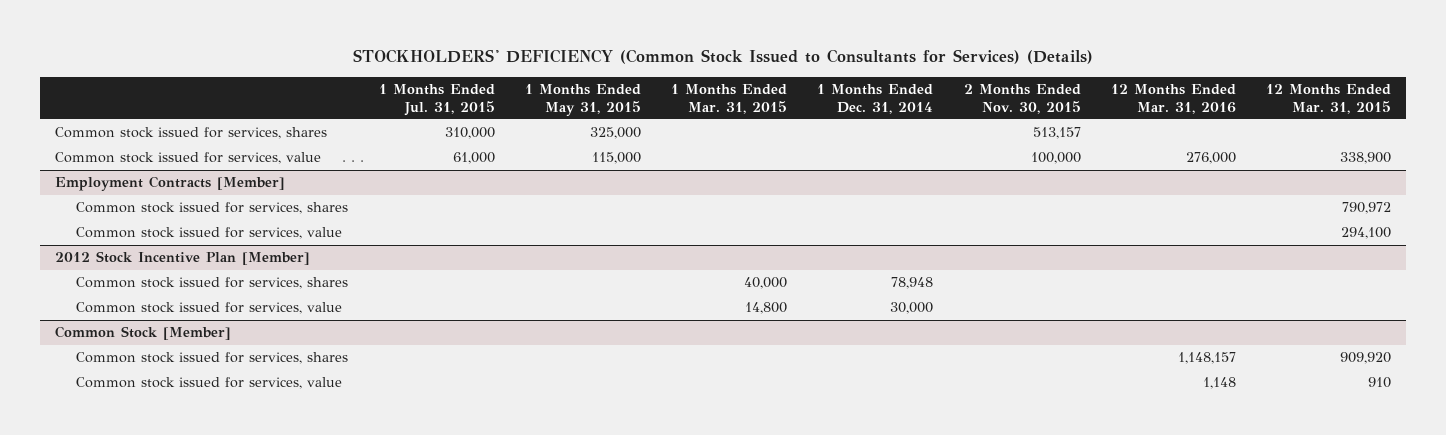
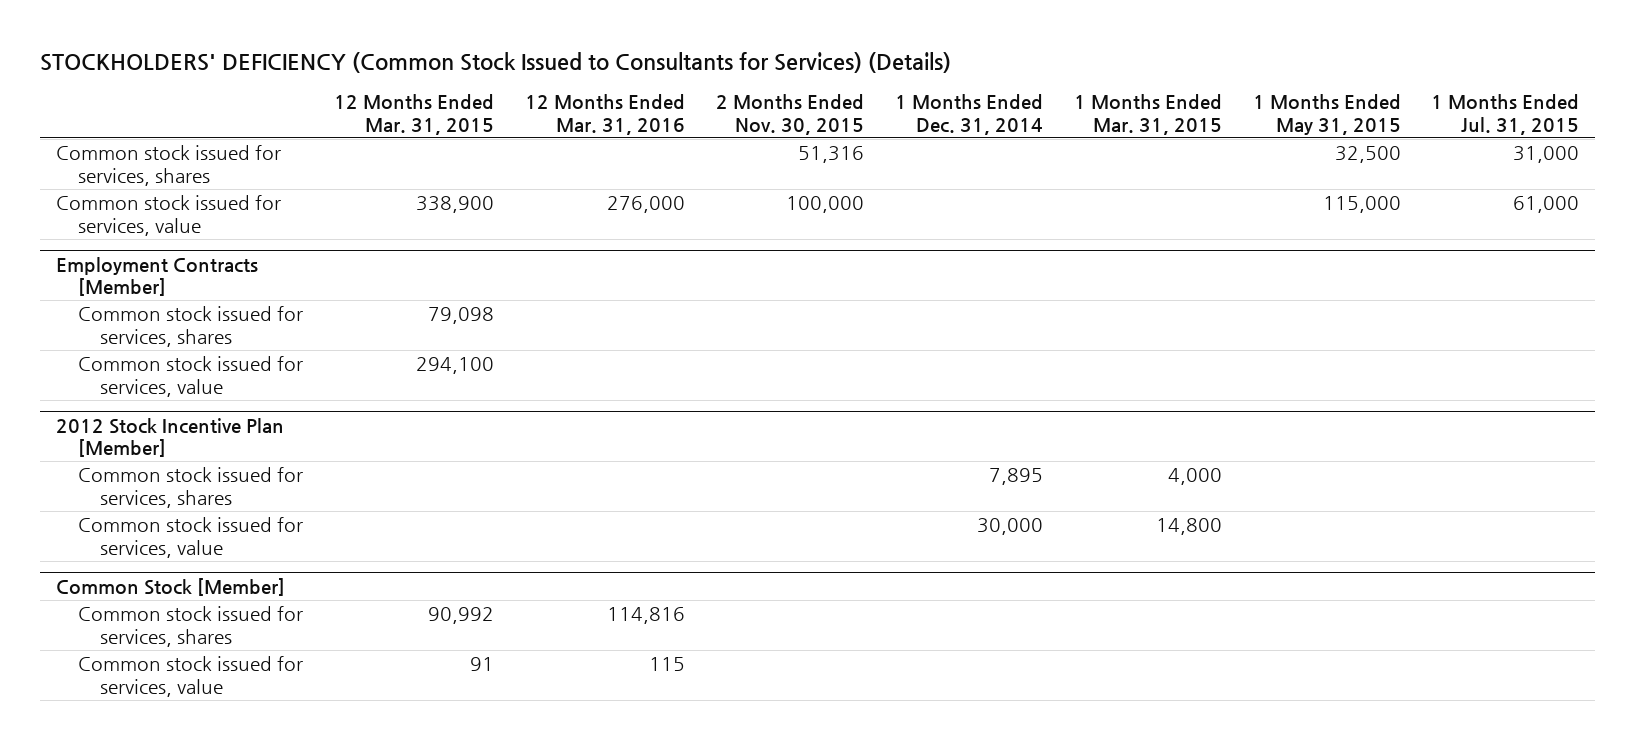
[444,127,495,140] 310,000 -> [1513,146,1580,164] 31,000
[589,127,641,140] 325,000 -> [1334,146,1401,164] 32,500
[1032,127,1081,140] 513,157 -> [797,146,864,164] 51,316
[1342,202,1392,215] 790,972 -> [427,307,494,325] 79,098
[744,277,788,290] 40,000 -> [1167,468,1222,486] 4,000
[891,277,934,290] 78,948 -> [988,468,1043,486] 7,895
[1177,352,1236,365] 1,148,157 -> [606,607,685,625] 114,816
[1340,352,1392,365] 909,920 -> [427,607,494,625] 90,992
[1202,377,1236,390] 1,148 -> [648,657,685,672] 115
[1368,377,1392,389] 910 -> [469,657,494,672] 91

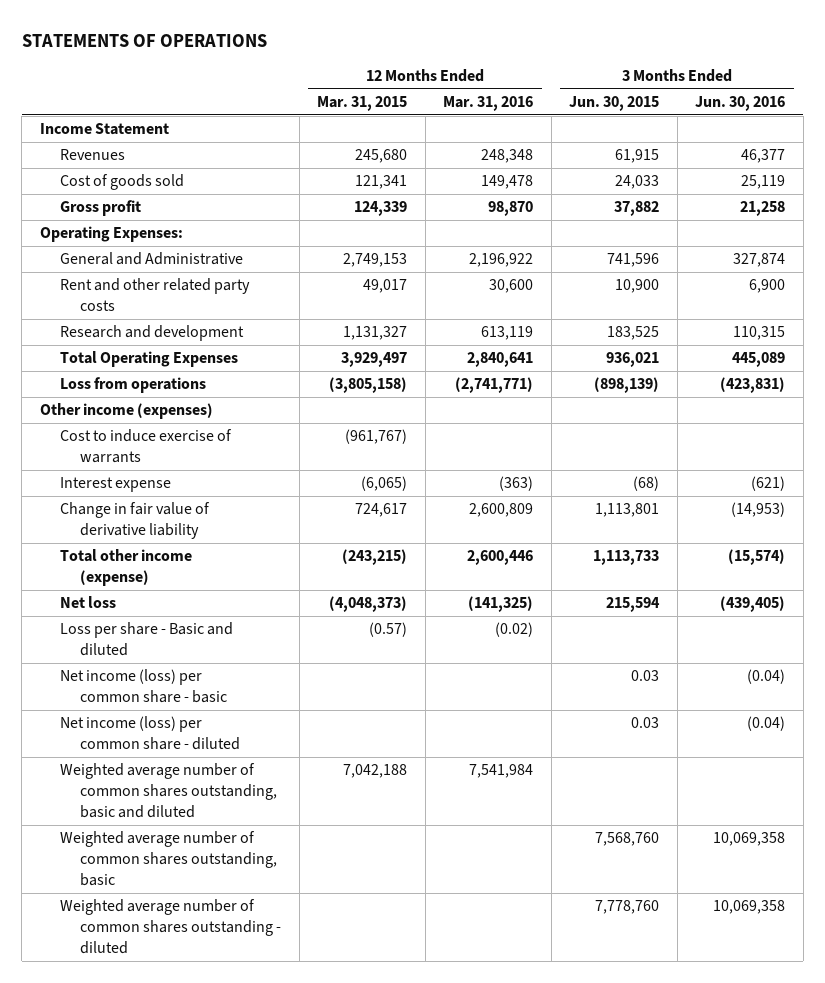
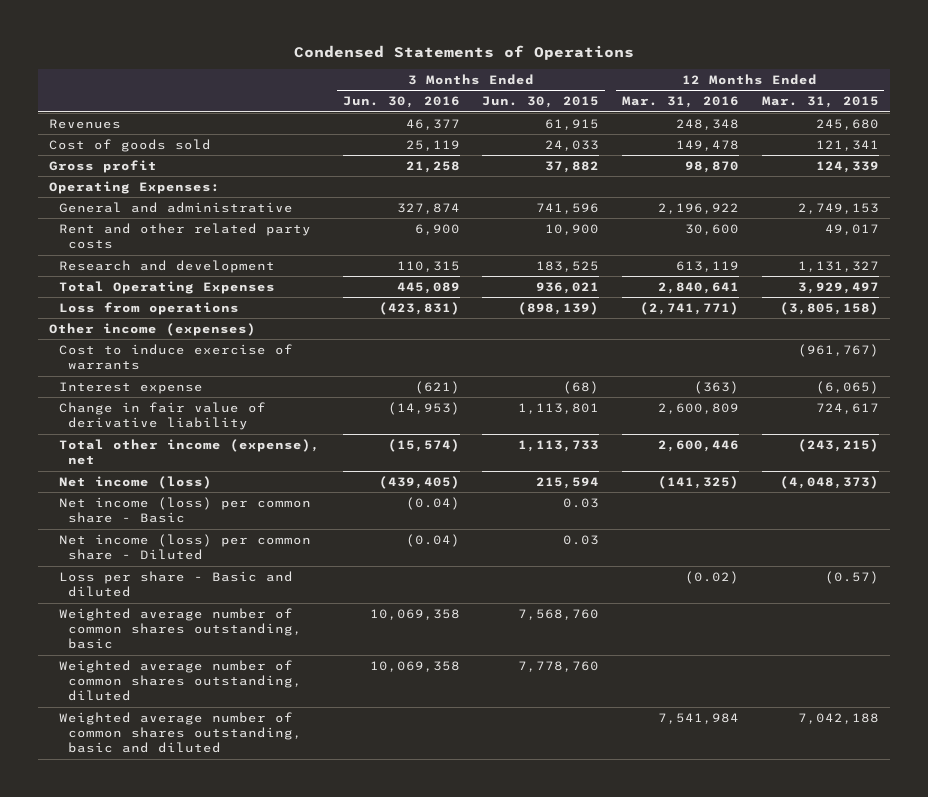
[21,33,267,47] STATEMENTS OF OPERATIONS -> [293,44,634,60] Condensed Statements of Operations
[39,123,169,136] Income Statement -> none
[59,252,243,266] General and Administrative -> [58,201,293,213] General and administrative
[59,549,192,587] Total other income (expense) -> [58,438,320,466] Total other income (expense), net
[59,596,116,609] Net loss -> [58,475,212,489] Net income (loss)
none -> [58,496,311,524] Net income (loss) per common share - Basic
none -> [58,533,311,561] Net income (loss) per common share - Diluted
[59,669,228,704] Net income (loss) per common share - basic -> none
[59,716,241,751] Net income (loss) per common share - diluted -> none
[59,899,282,954] Weighted average number of common shares outstanding - diluted -> [58,659,303,702] Weighted average number of common shares outstanding, diluted
[59,763,278,818] Weighted average number of common shares outstanding, basic and diluted -> [58,711,303,754] Weighted average number of common shares outstanding, basic and diluted

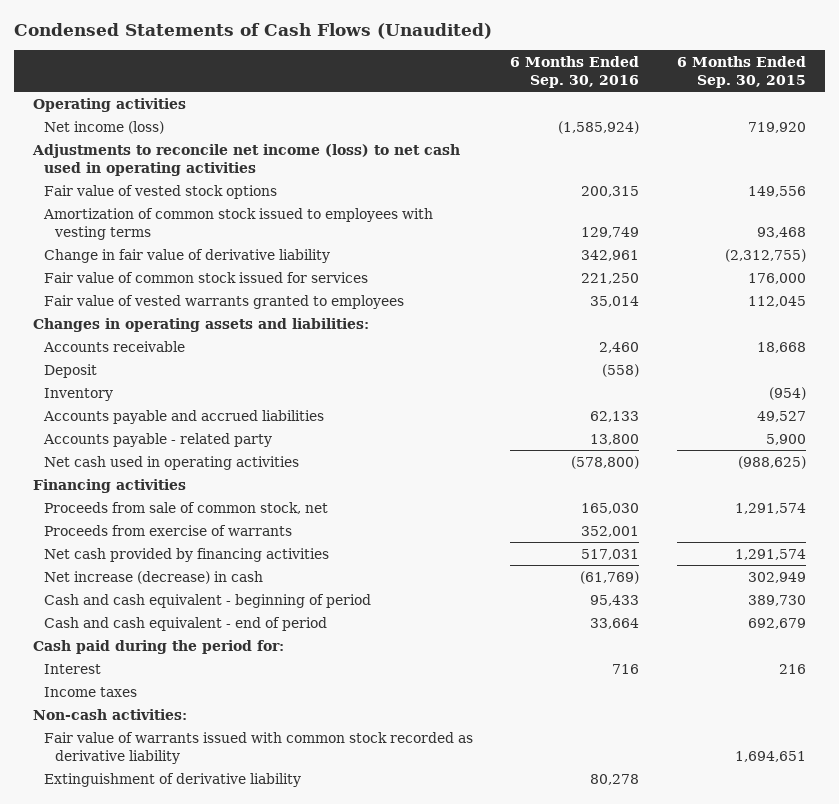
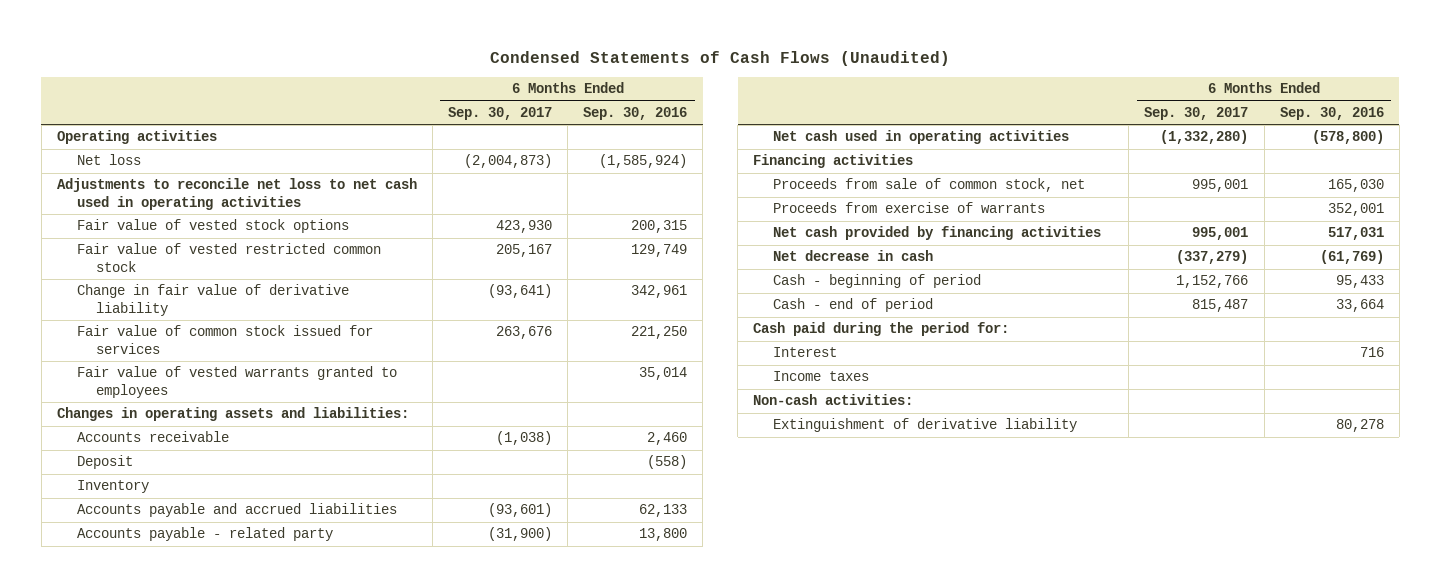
[677,55,807,88] 6 Months Ended Sep. 30, 2015 -> none
none -> [448,106,553,120] Sep. 30, 2017
[43,120,164,134] Net income (loss) -> [76,154,141,166] Net loss
[31,143,460,176] Adjustments to reconcile net income (loss) to net cash used in operating activities -> [56,178,417,210] Adjustments to reconcile net loss to net cash used in operating activities
[42,207,433,240] Amortization of common stock issued to employees with vesting terms -> [76,243,381,272] Fair value of vested restricted common stock
[43,570,263,584] Net increase (decrease) in cash -> [772,250,933,262] Net decrease in cash
[43,593,371,608] Cash and cash equivalent - beginning of period -> [772,274,981,289] Cash - beginning of period
[43,616,327,631] Cash and cash equivalent - end of period -> [772,298,933,313] Cash - end of period
[43,731,473,764] Fair value of warrants issued with common stock recorded as derivative liability -> none

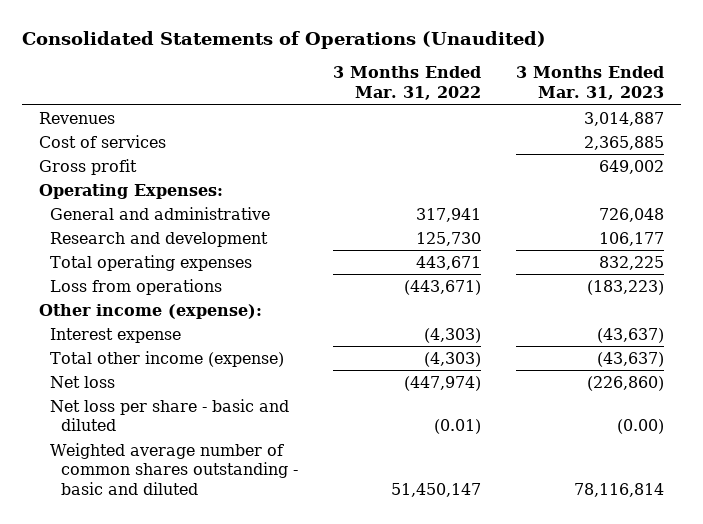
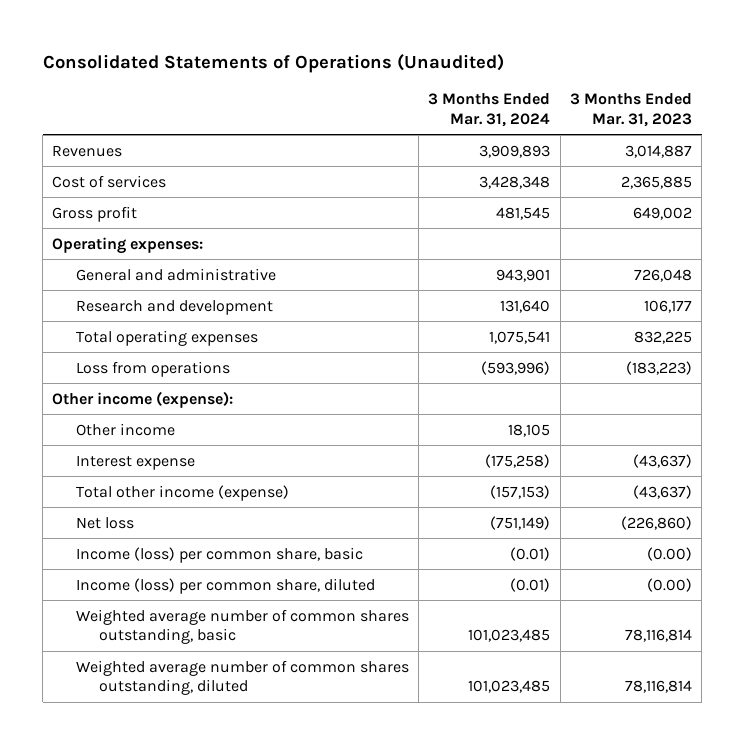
[333,66,482,101] 3 Months Ended Mar. 31, 2022 -> none
none -> [428,93,551,127] 3 Months Ended Mar. 31, 2024
[39,183,224,199] Operating Expenses: -> [52,236,204,254] Operating expenses:
none -> [75,422,175,436] Other income
[50,398,290,432] Net loss per share - basic and diluted -> [75,546,363,563] Income (loss) per common share, basic
none -> [75,577,375,594] Income (loss) per common share, diluted
[50,442,299,496] Weighted average number of common shares outstanding - basic and diluted -> [75,608,409,645] Weighted average number of common shares outstanding, basic
none -> [75,659,409,696] Weighted average number of common shares outstanding, diluted

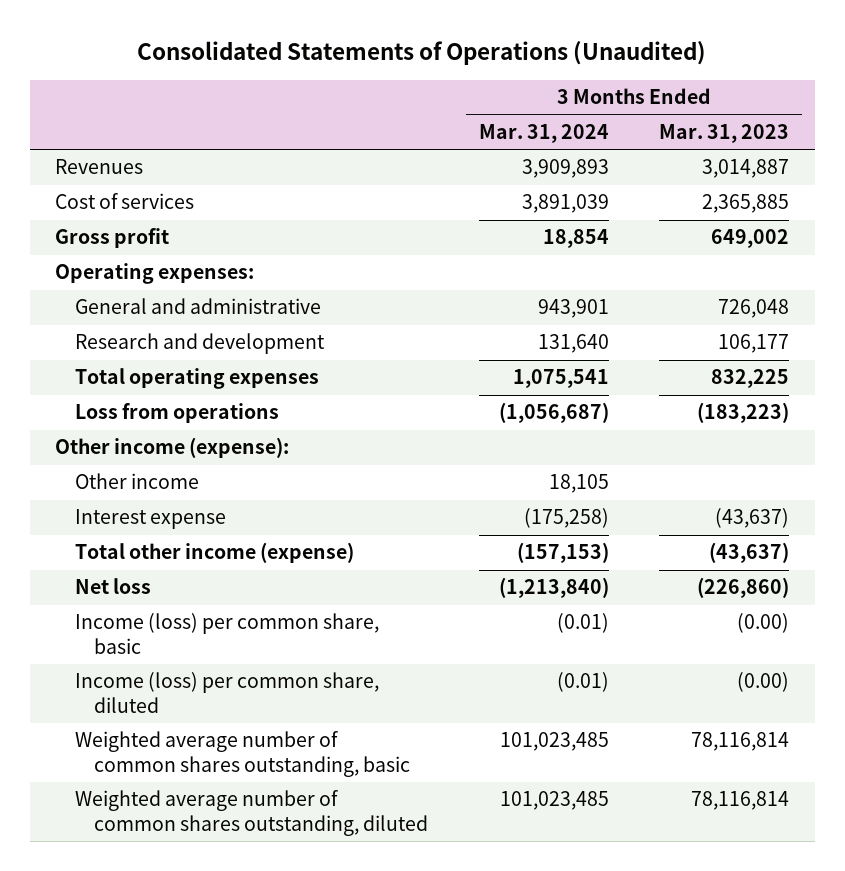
[479,175,551,189] 3,428,348 -> [521,194,609,214] 3,891,039
[496,206,551,220] 481,545 -> [542,229,609,249] 18,854
[481,360,551,375] (593,996) -> [498,402,609,424] (1,056,687)
[490,515,551,530] (751,149) -> [498,577,609,599] (1,213,840)

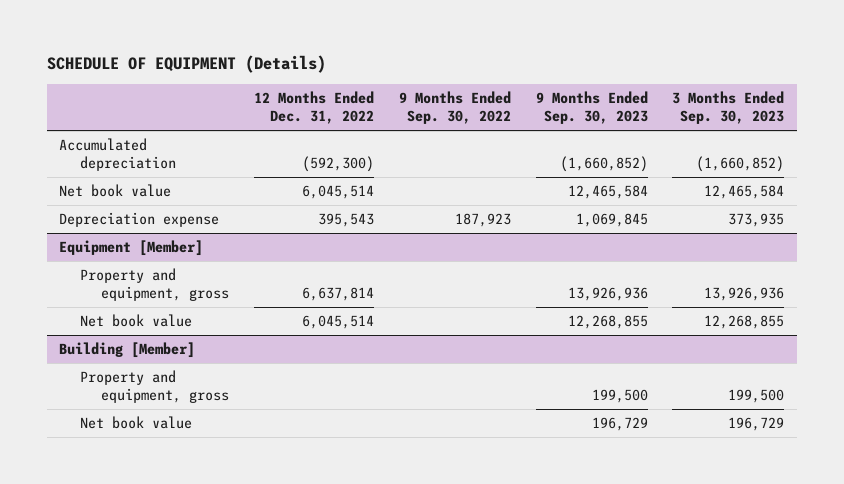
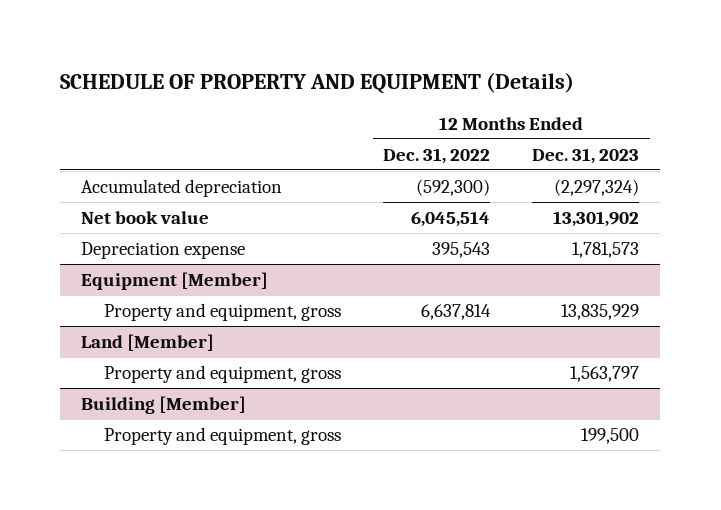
[46,55,326,74] SCHEDULE OF EQUIPMENT (Details) -> [60,72,575,95] SCHEDULE OF PROPERTY AND EQUIPMENT (Details)
[398,91,511,125] 9 Months Ended Sep. 30, 2022 -> none
[535,91,648,125] 9 Months Ended Sep. 30, 2023 -> none
[672,91,785,125] 3 Months Ended Sep. 30, 2023 -> none
none -> [532,147,640,164] Dec. 31, 2023
[80,314,193,328] Net book value -> none
none -> [81,333,215,351] Land [Member]
none -> [104,364,342,383] Property and equipment, gross
[80,416,193,430] Net book value -> none

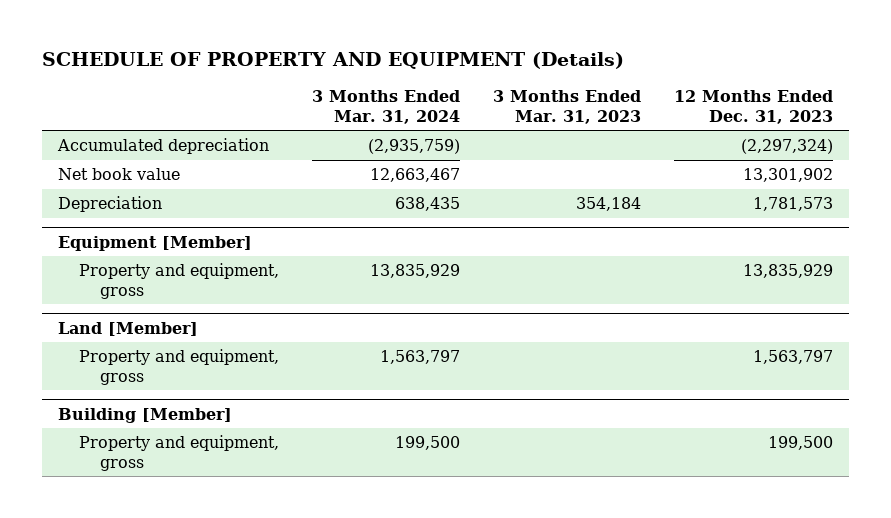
[383,147,491,164] Dec. 31, 2022 -> none
none -> [312,90,461,124] 3 Months Ended Mar. 31, 2024
none -> [493,90,642,124] 3 Months Ended Mar. 31, 2023
[81,241,246,259] Depreciation expense -> [58,196,163,213] Depreciation

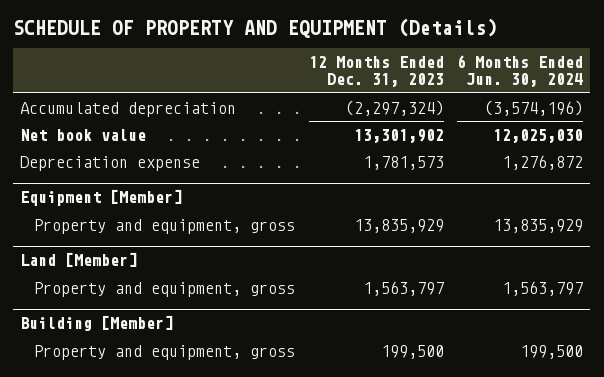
[312,90,461,124] 3 Months Ended Mar. 31, 2024 -> none
[493,90,642,124] 3 Months Ended Mar. 31, 2023 -> none
none -> [457,55,584,88] 6 Months Ended Jun. 30, 2024
[58,196,163,213] Depreciation -> [20,155,201,171] Depreciation expense

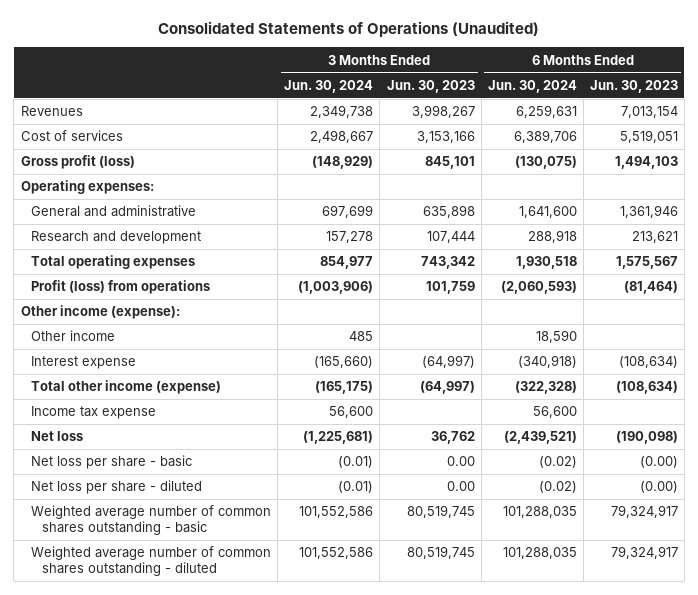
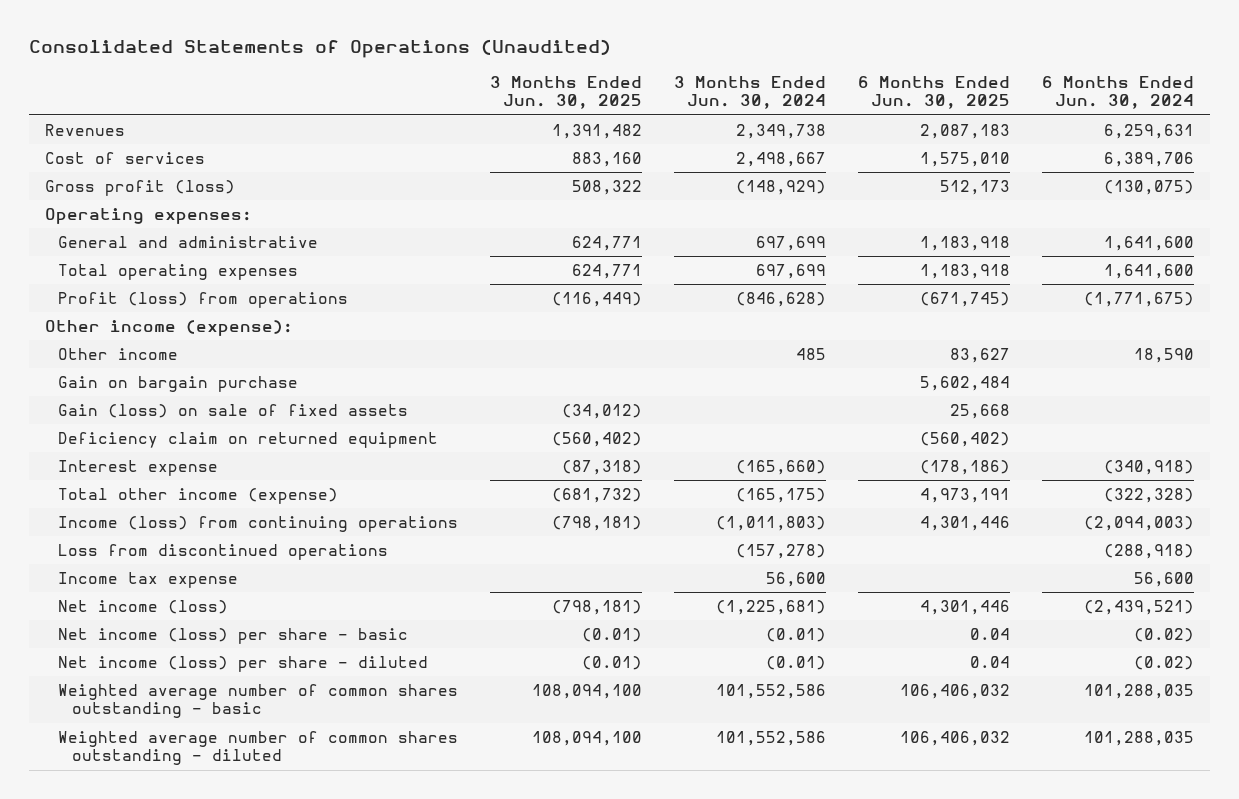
[386,80,475,94] Jun. 30, 2023 -> none
[589,80,678,94] Jun. 30, 2023 -> none
none -> [490,76,643,110] 3 Months Ended Jun. 30, 2025
none -> [857,76,1010,110] 6 Months Ended Jun. 30, 2025
[31,231,202,245] Research and development -> none
[320,256,374,270] 854,977 -> [756,264,827,280] 697,699
[515,256,577,270] 1,930,518 -> [1103,264,1194,280] 1,641,600
[298,281,374,295] (1,003,906) -> [736,292,827,308] (846,628)
[500,281,577,295] (2,060,593) -> [1083,292,1194,308] (1,771,675)
none -> [58,376,299,393] Gain on bargain purchase
none -> [58,404,409,419] Gain (loss) on sale of fixed assets
none -> [58,432,439,449] Deficiency claim on returned equipment
none -> [58,516,459,533] Income (loss) from continuing operations
none -> [58,544,389,561] Loss from discontinued operations
[31,431,84,442] Net loss -> [58,600,229,615] Net income (loss)
[31,455,193,470] Net loss per share - basic -> [58,628,409,645] Net income (loss) per share - basic
[31,480,203,495] Net loss per share - diluted -> [58,656,429,673] Net income (loss) per share - diluted

